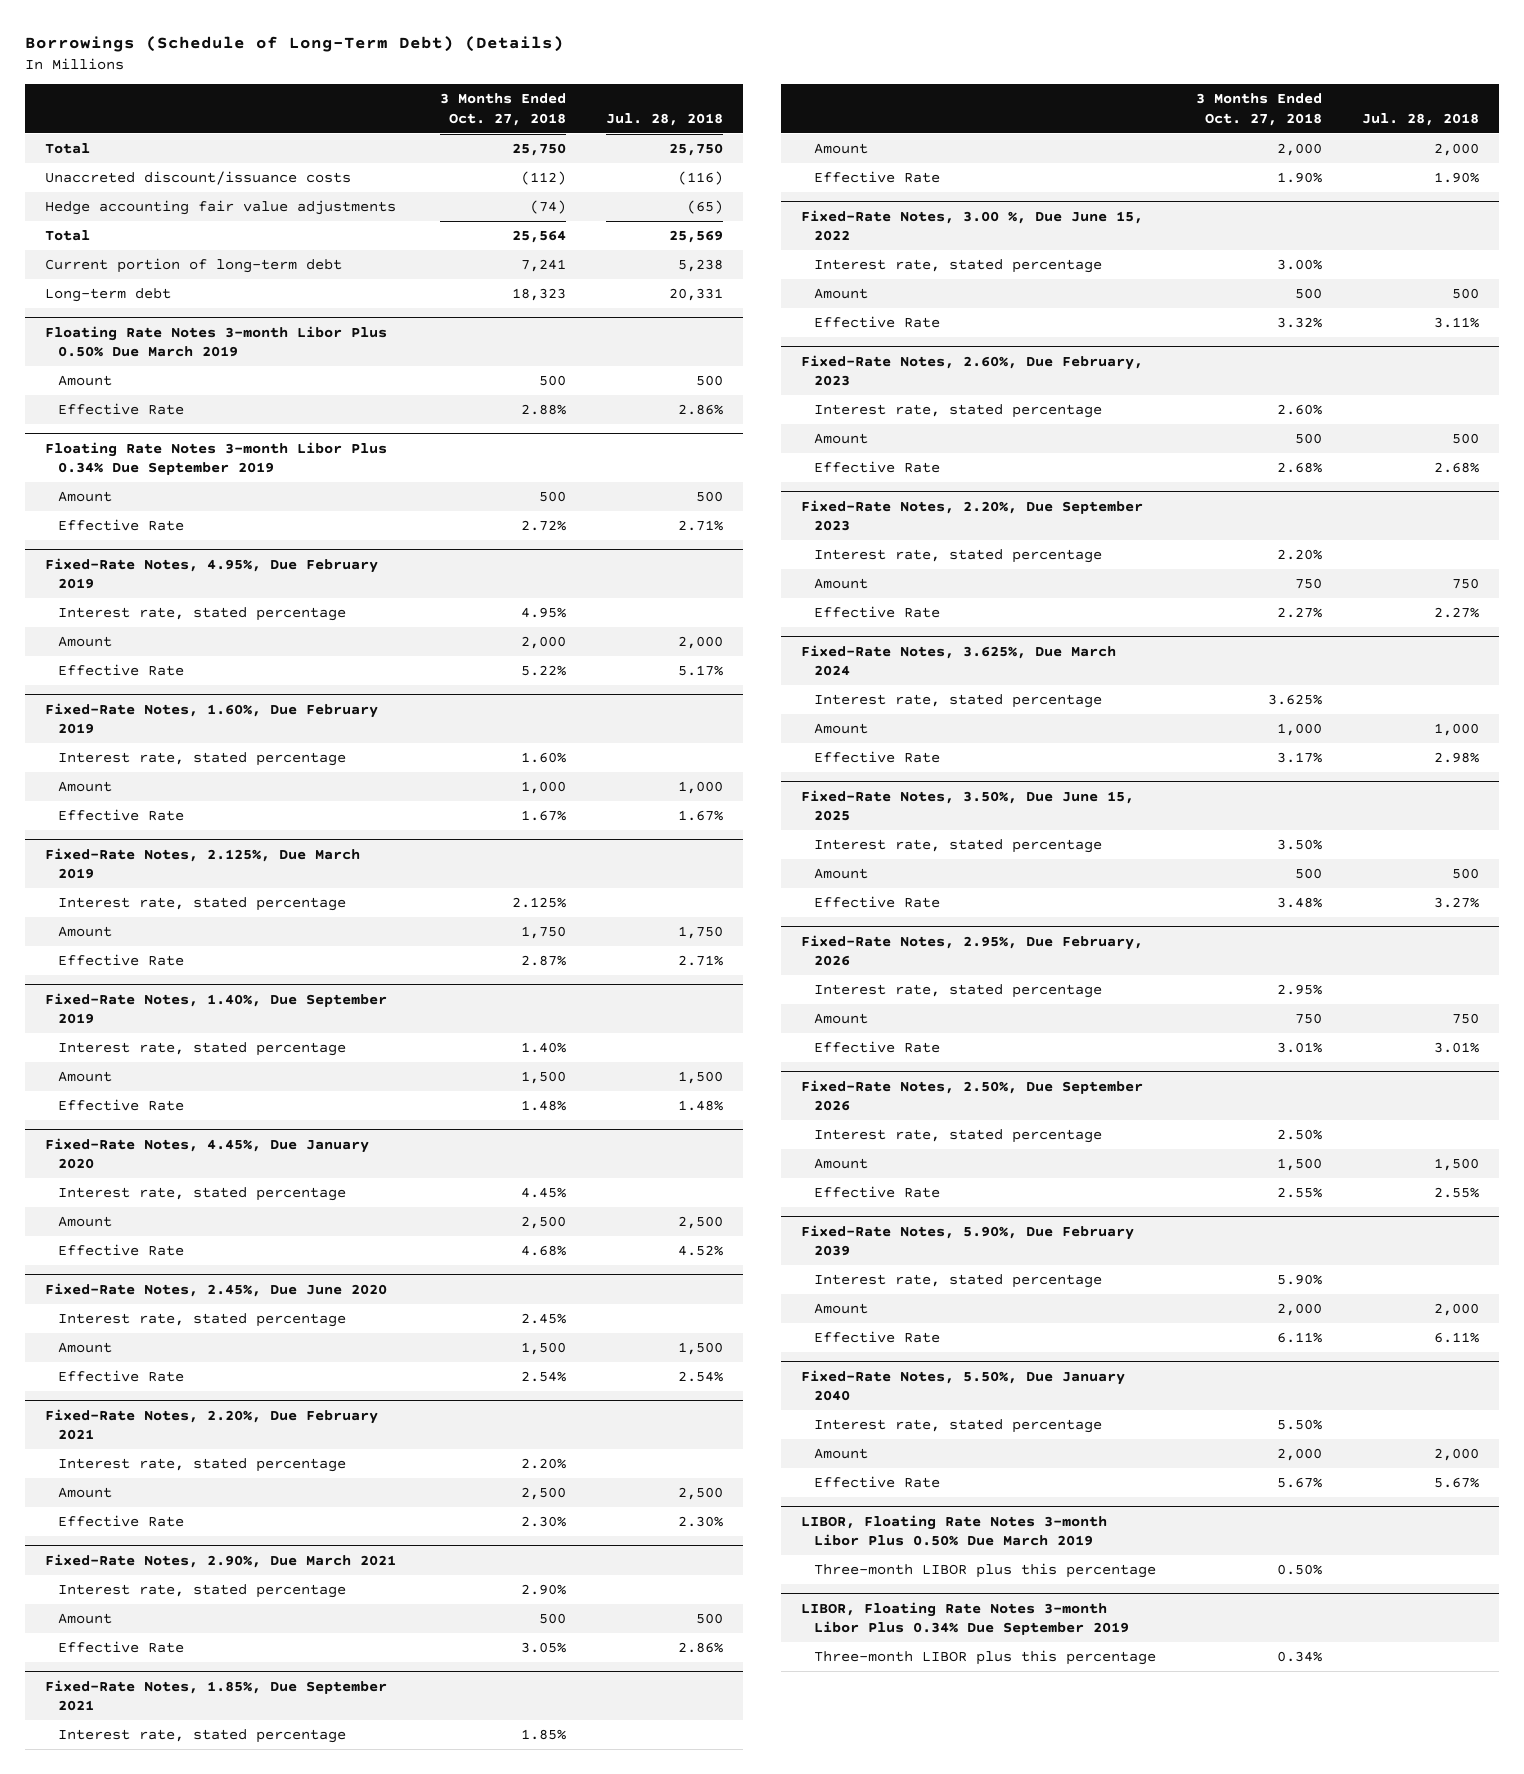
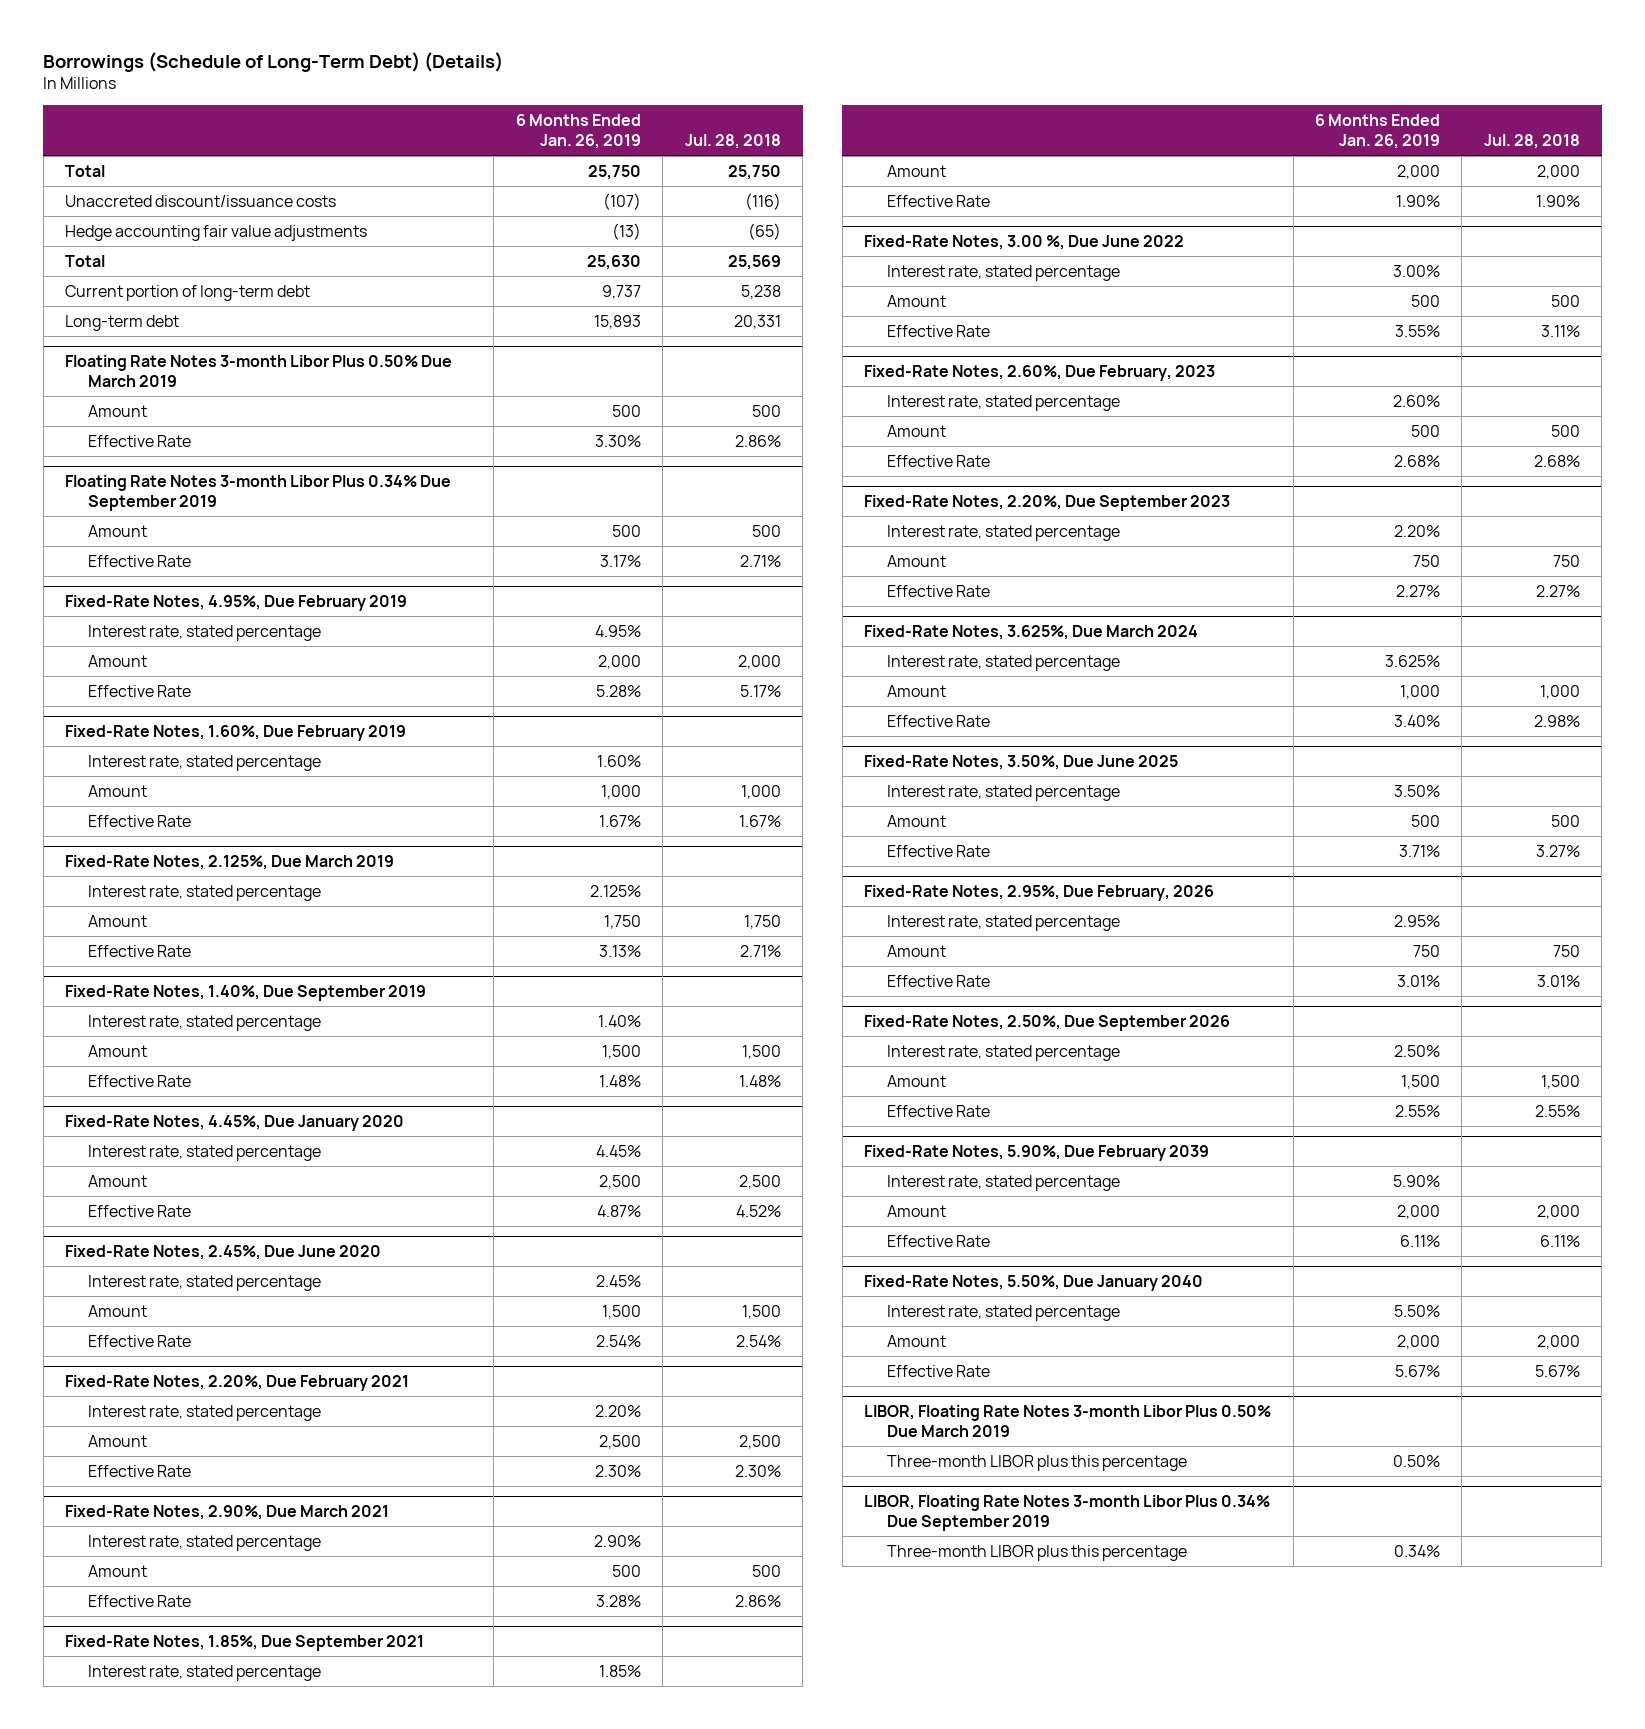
[439,93,566,126] 3 Months Ended Oct. 27, 2018 -> none
none -> [515,113,641,150] 6 Months Ended Jan. 26, 2019
[801,209,1144,241] Fixed-Rate Notes, 3.00 %, Due June 15, 2022 -> [864,234,1185,250] Fixed-Rate Notes, 3.00 %, Due June 2022
[801,789,1135,821] Fixed-Rate Notes, 3.50%, Due June 15, 2025 -> [864,754,1179,770] Fixed-Rate Notes, 3.50%, Due June 2025

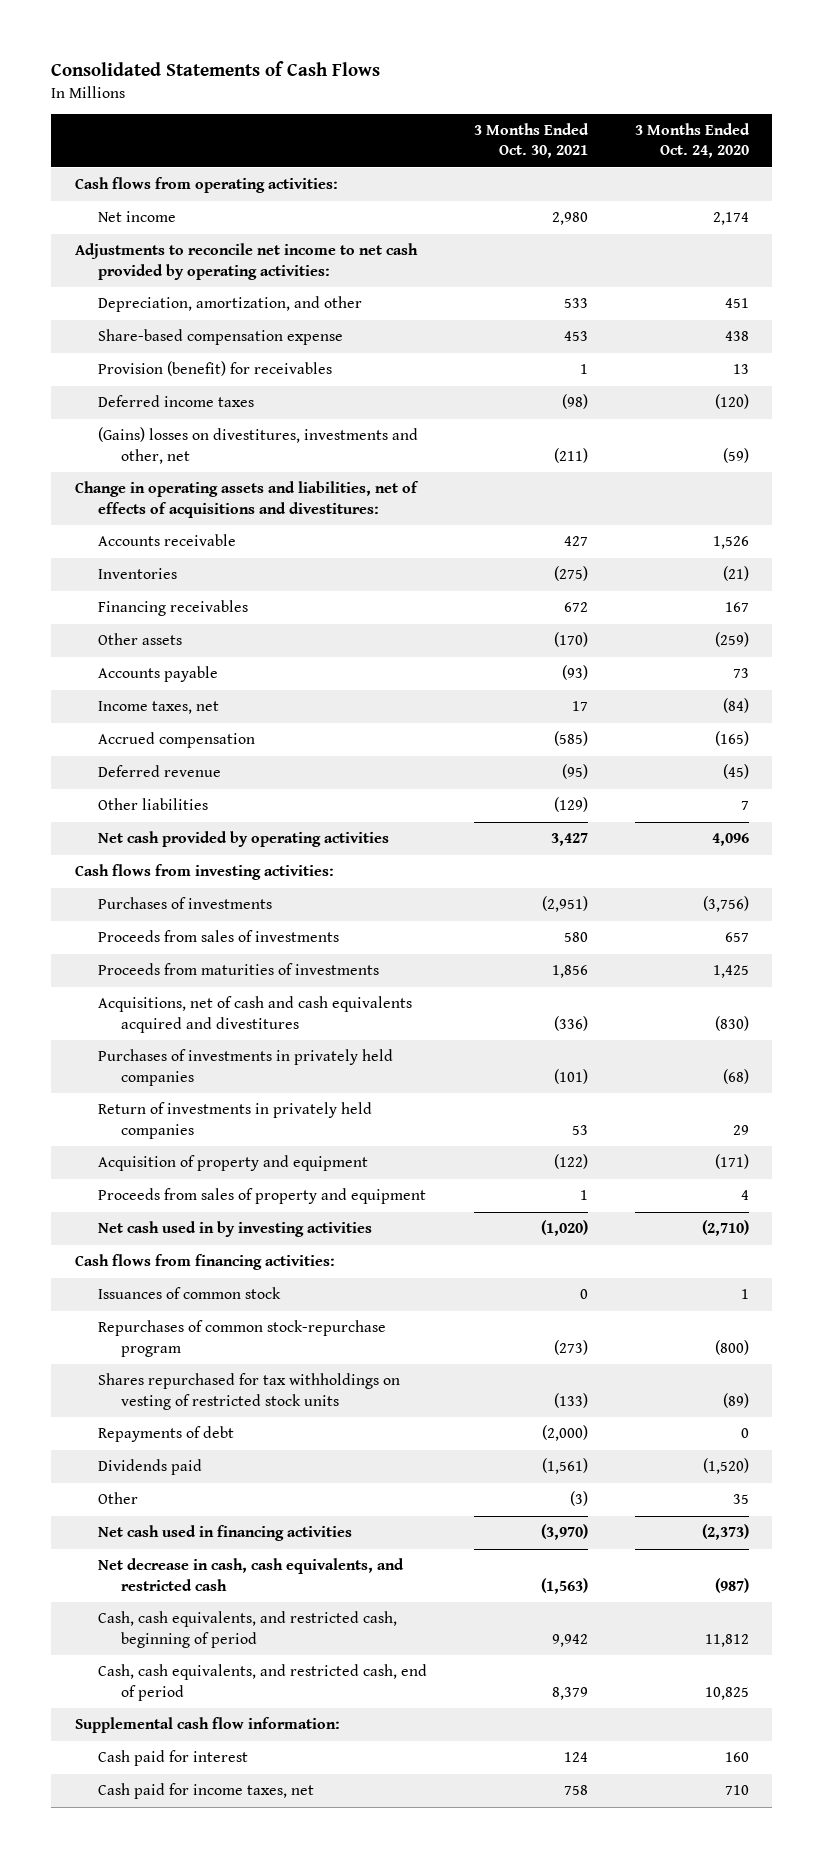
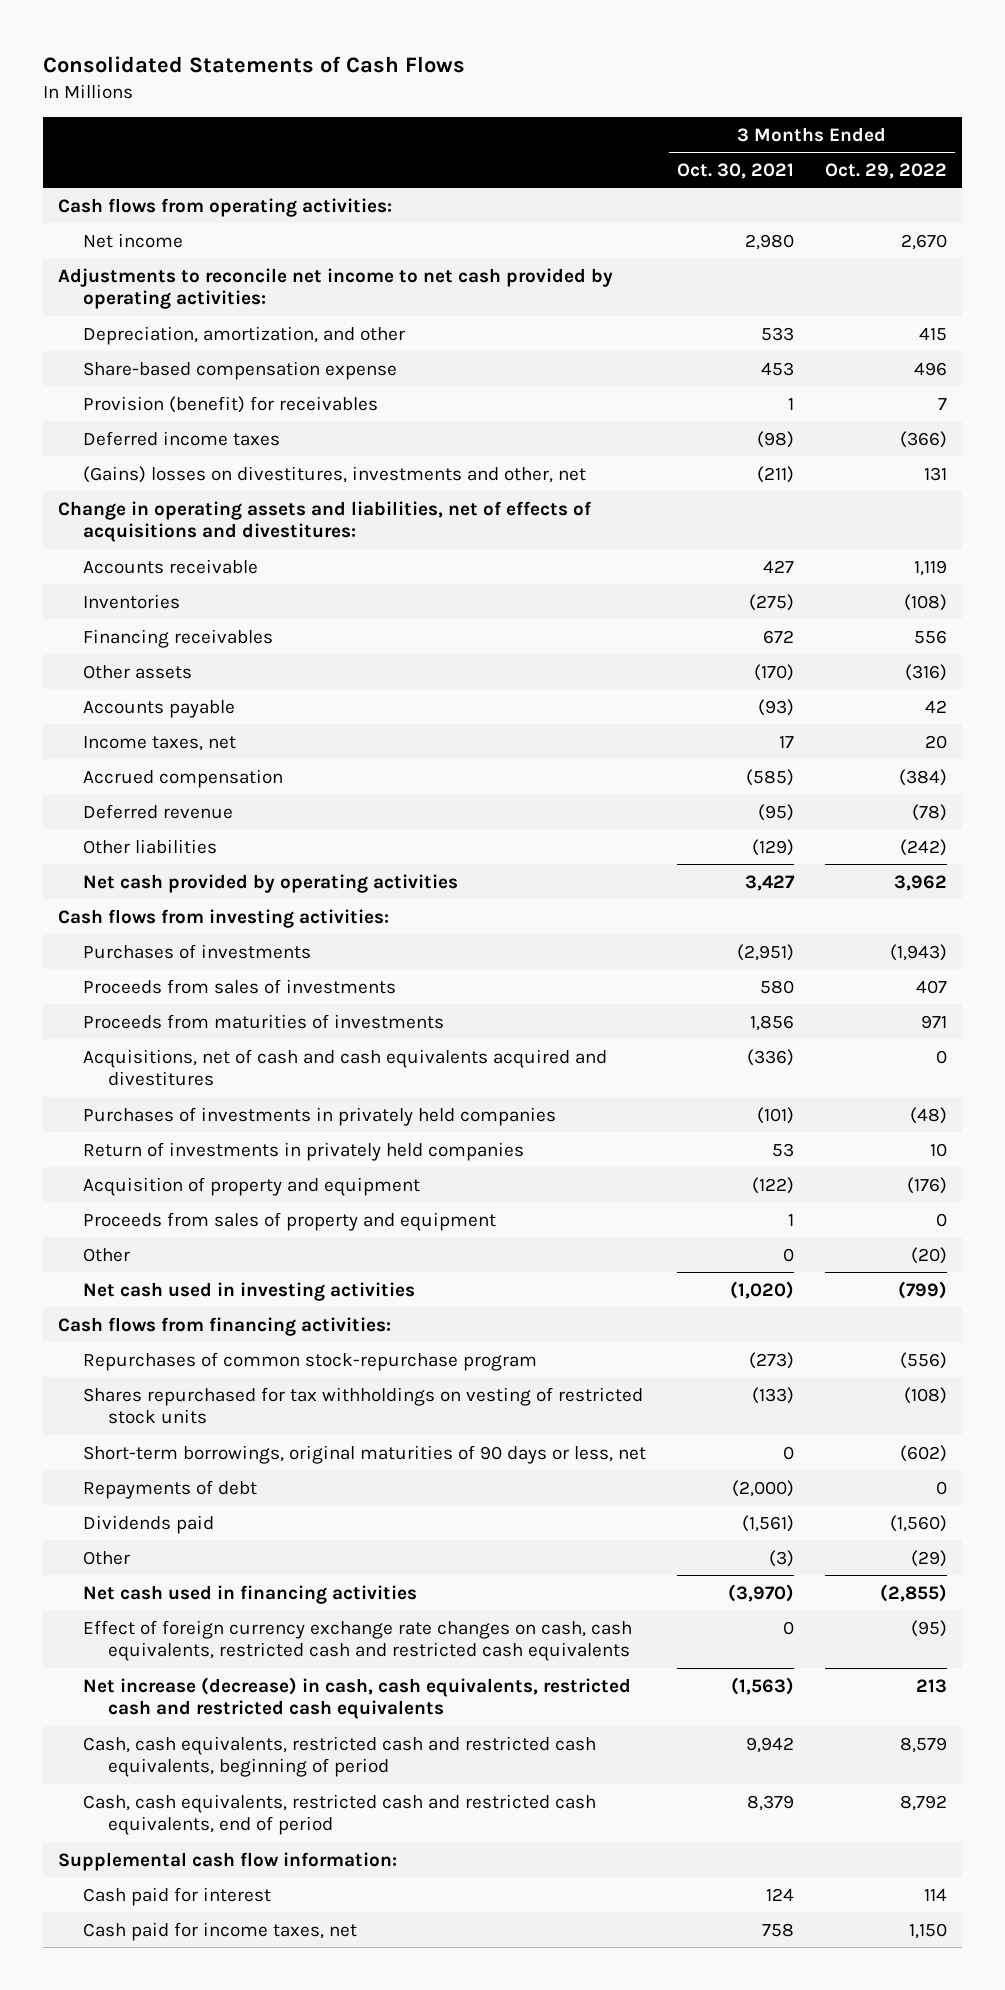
[634,122,750,159] 3 Months Ended Oct. 24, 2020 -> none
none -> [824,162,947,179] Oct. 29, 2022
none -> [83,1247,131,1262] Other
[97,1221,372,1238] Net cash used in by investing activities -> [83,1281,416,1301] Net cash used in investing activities
[97,1287,281,1300] Issuances of common stock -> none
none -> [83,1444,647,1464] Short-term borrowings, original maturities of 90 days or less, net
none -> [83,1619,633,1662] Effect of foreign currency exchange rate changes on cash, cash equivalents, restricted cash and restricted cash equivalents
[97,1558,404,1591] Net decrease in cash, cash equivalents, and restricted cash -> [83,1676,632,1720] Net increase (decrease) in cash, cash equivalents, restricted cash and restricted cash equivalents
[97,1611,397,1648] Cash, cash equivalents, and restricted cash, beginning of period -> [83,1735,597,1778] Cash, cash equivalents, restricted cash and restricted cash equivalents, beginning of period
[97,1664,427,1701] Cash, cash equivalents, and restricted cash, end of period -> [83,1793,597,1836] Cash, cash equivalents, restricted cash and restricted cash equivalents, end of period

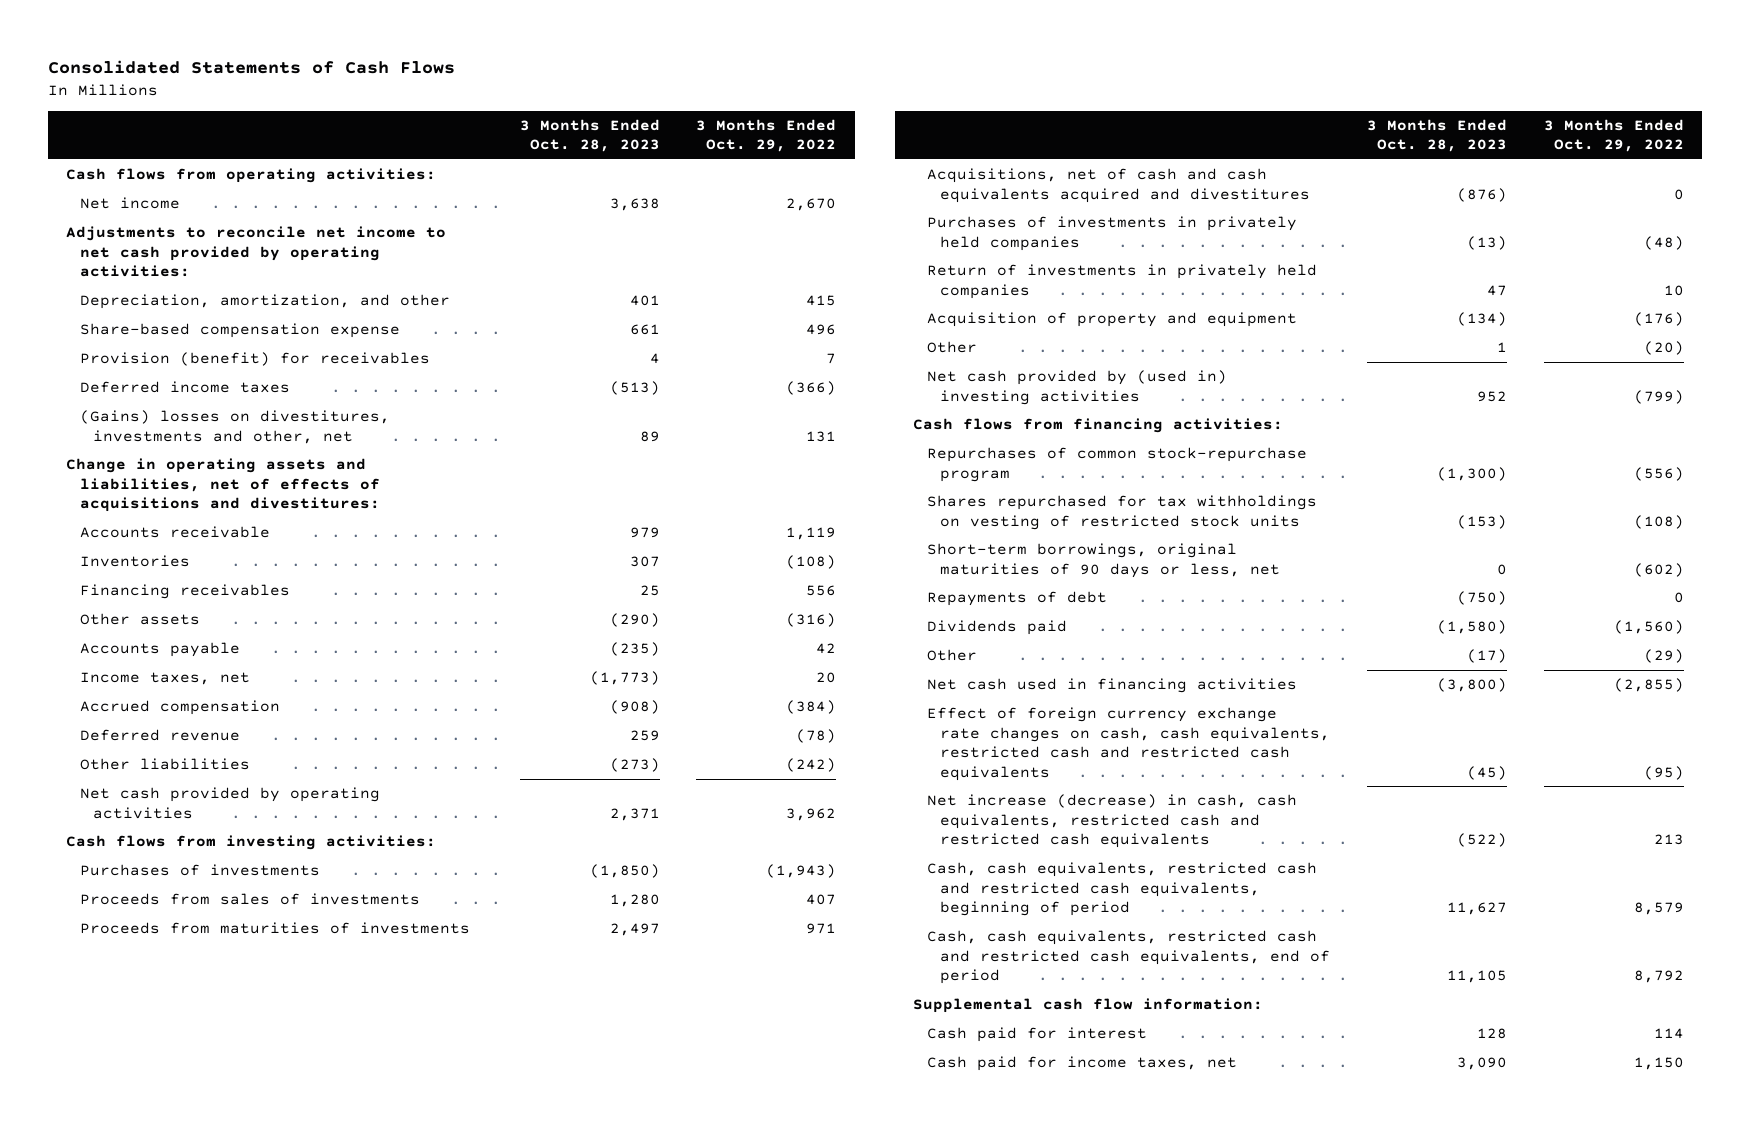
[676,162,794,179] Oct. 30, 2021 -> none
none -> [519,118,660,153] 3 Months Ended Oct. 28, 2023
[83,1211,497,1231] Proceeds from sales of property and equipment -> none
[83,1281,416,1301] Net cash used in investing activities -> [926,370,1227,405] Net cash provided by (used in) investing activities

